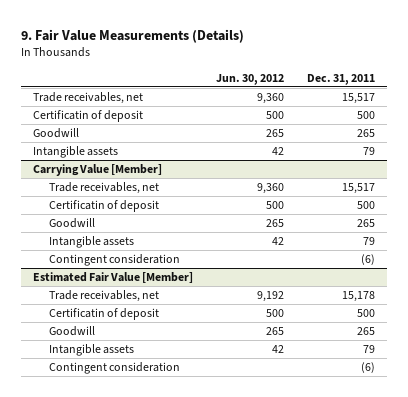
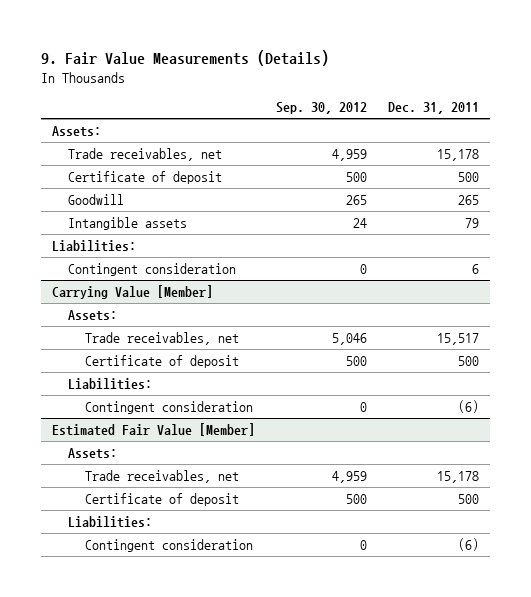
[215,73,284,85] Jun. 30, 2012 -> none
none -> [276,102,368,115] Sep. 30, 2012
none -> [51,125,101,137] Assets:
[342,93,376,105] 15,517 -> [437,148,480,161] 15,178
[32,110,143,123] Certificatin of deposit -> [68,170,223,184] Certificate of deposit
none -> [51,239,136,252] Liabilities:
none -> [68,262,237,276] Contingent consideration
none -> [68,309,118,321] Assets:
[48,218,95,229] Goodwill -> none
[48,236,134,249] Intangible assets -> none
[48,200,159,213] Certificatin of deposit -> [84,354,239,368] Certificate of deposit
none -> [68,377,153,390] Liabilities:
none -> [68,447,118,459] Assets:
[48,326,95,337] Goodwill -> none
[48,344,134,357] Intangible assets -> none
[48,308,159,321] Certificatin of deposit -> [84,492,239,506] Certificate of deposit
none -> [68,515,153,528] Liabilities:

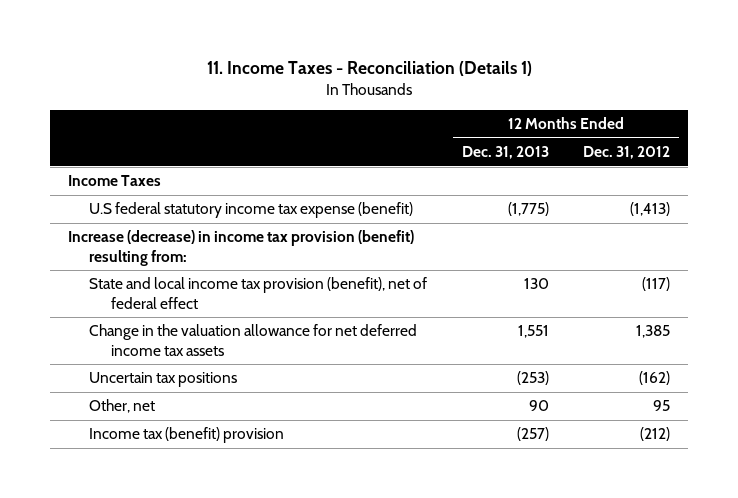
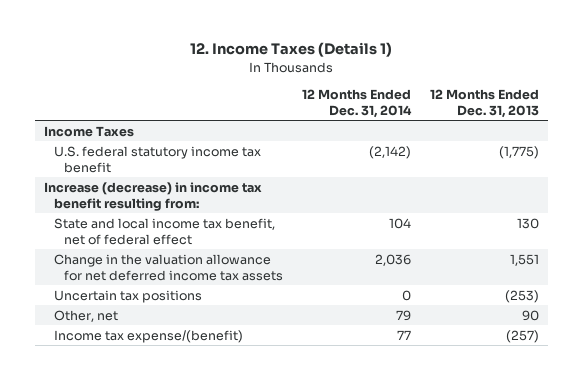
[206,61,532,77] 11. Income Taxes - Reconciliation (Details 1) -> [190,42,393,58] 12. Income Taxes (Details 1)
[583,146,671,160] Dec. 31, 2012 -> none
none -> [302,88,413,119] 12 Months Ended Dec. 31, 2014
[89,202,414,219] U.S federal statutory income tax expense (benefit) -> [54,145,262,173] U.S. federal statutory income tax benefit
[67,230,414,266] Increase (decrease) in income tax provision (benefit) resulting from: -> [44,181,263,211] Increase (decrease) in income tax benefit resulting from:
[89,277,428,309] State and local income tax provision (benefit), net of federal effect -> [54,217,276,245] State and local income tax benefit, net of federal effect
[89,427,285,444] Income tax (benefit) provision -> [54,329,244,343] Income tax expense/(benefit)

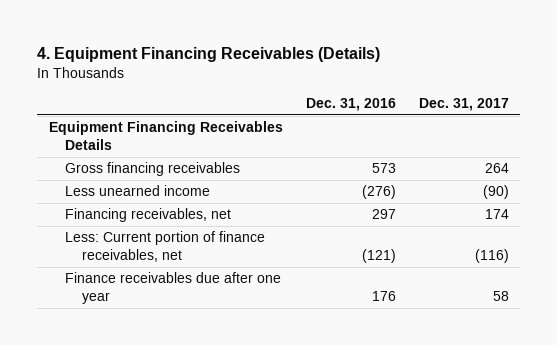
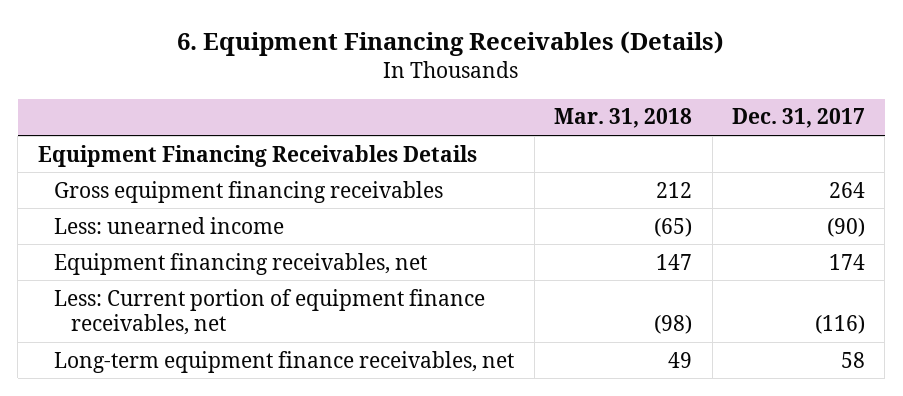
[37,46,381,62] 4. Equipment Financing Receivables (Details) -> [177,31,725,57] 6. Equipment Financing Receivables (Details)
[305,98,396,112] Dec. 31, 2016 -> none
none -> [554,108,693,129] Mar. 31, 2018
[65,162,241,177] Gross financing receivables -> [54,180,444,203] Gross equipment financing receivables
[65,185,211,197] Less unearned income -> [54,216,285,234] Less: unearned income
[65,208,232,223] Financing receivables, net -> [54,252,428,275] Equipment financing receivables, net
[65,231,266,263] Less: Current portion of finance receivables, net -> [54,288,486,335] Less: Current portion of equipment finance receivables, net
[65,272,282,305] Finance receivables due after one year -> [54,350,515,373] Long-term equipment finance receivables, net

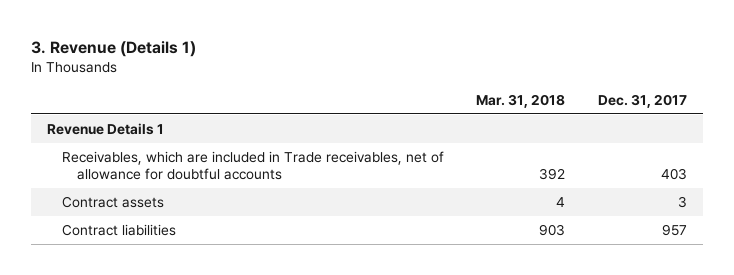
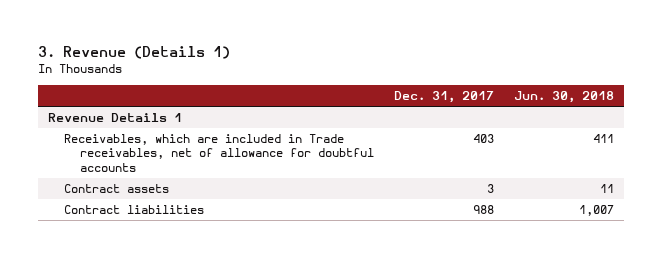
[476,93,566,108] Mar. 31, 2018 -> none
none -> [513,91,614,104] Jun. 30, 2018
[661,224,687,237] 957 -> [473,205,495,215] 988

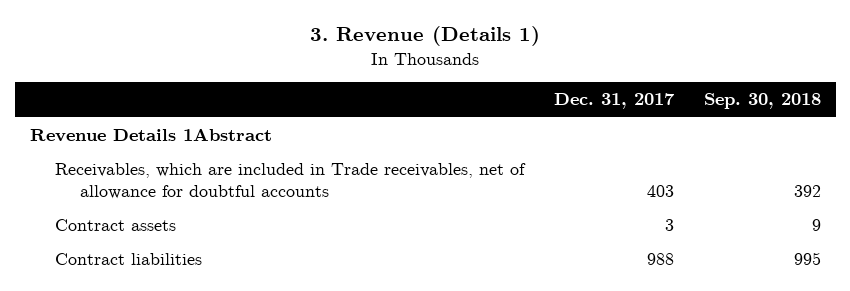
[513,91,614,104] Jun. 30, 2018 -> none
none -> [703,93,821,110] Sep. 30, 2018
[48,113,183,123] Revenue Details 1 -> [29,128,272,143] Revenue Details 1Abstract

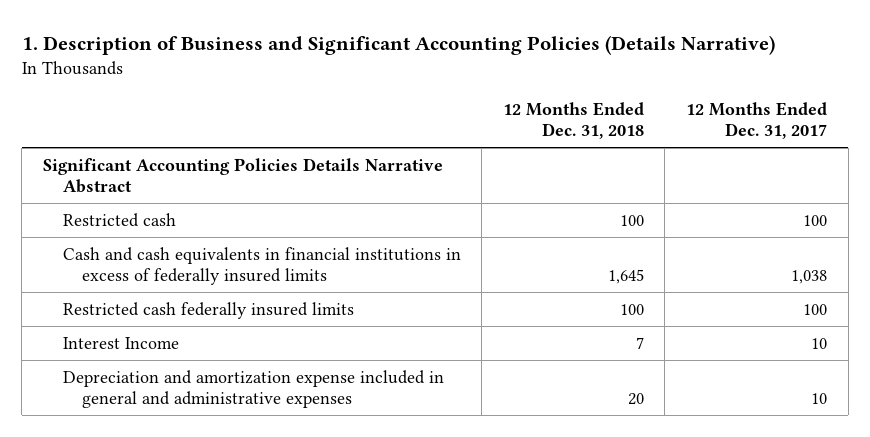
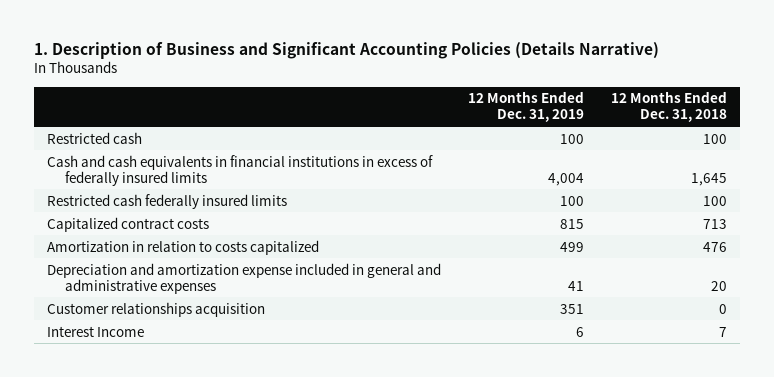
[686,102,828,139] 12 Months Ended Dec. 31, 2017 -> none
none -> [467,91,584,123] 12 Months Ended Dec. 31, 2019
[43,157,444,193] Significant Accounting Policies Details Narrative Abstract -> none
none -> [46,216,209,232] Capitalized contract costs
none -> [46,239,319,255] Amortization in relation to costs capitalized
none -> [46,301,265,317] Customer relationships acquisition
[62,336,179,349] Interest Income -> [46,325,144,337] Interest Income

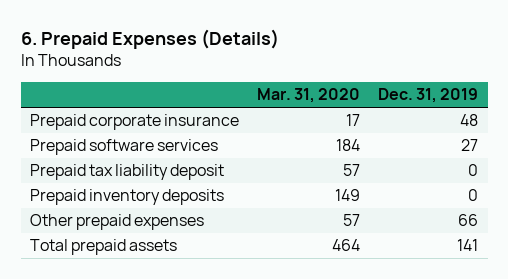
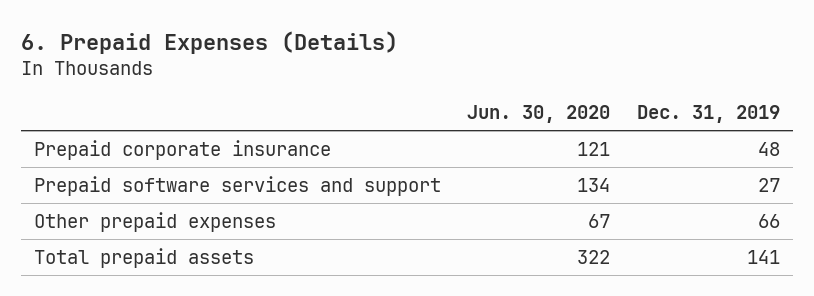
[257,88,361,104] Mar. 31, 2020 -> none
none -> [467,104,611,123] Jun. 30, 2020
[29,164,224,181] Prepaid tax liability deposit -> none
[29,189,224,206] Prepaid inventory deposits -> none
[29,139,218,156] Prepaid software services -> [34,175,442,196] Prepaid software services and support

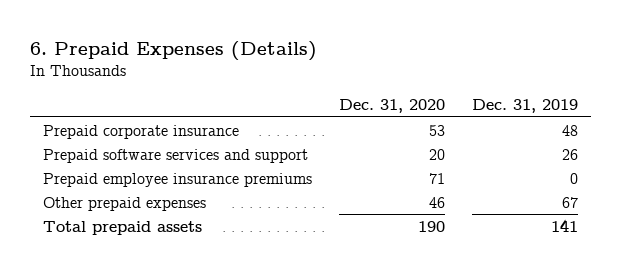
[467,104,611,123] Jun. 30, 2020 -> none
none -> [338,99,445,114] Dec. 31, 2020
[757,177,780,192] 27 -> [561,148,578,160] 26
none -> [43,172,313,187] Prepaid employee insurance premiums
[757,213,780,228] 66 -> [561,196,578,208] 67

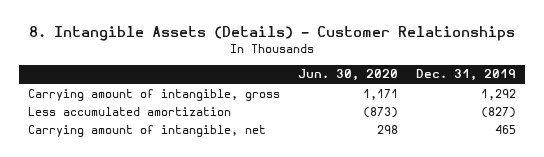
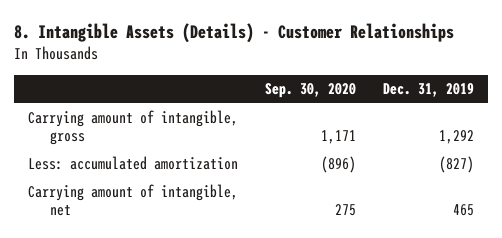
[298,69,399,82] Jun. 30, 2020 -> none
none -> [264,83,356,99] Sep. 30, 2020
[28,106,232,116] Less accumulated amortization -> [27,156,238,171] Less: accumulated amortization

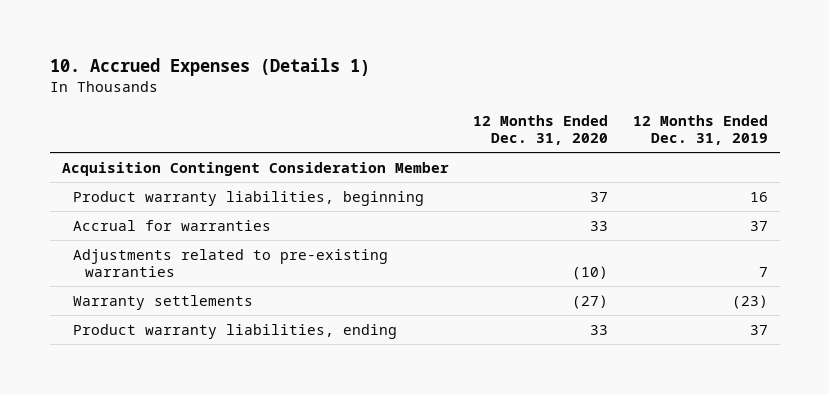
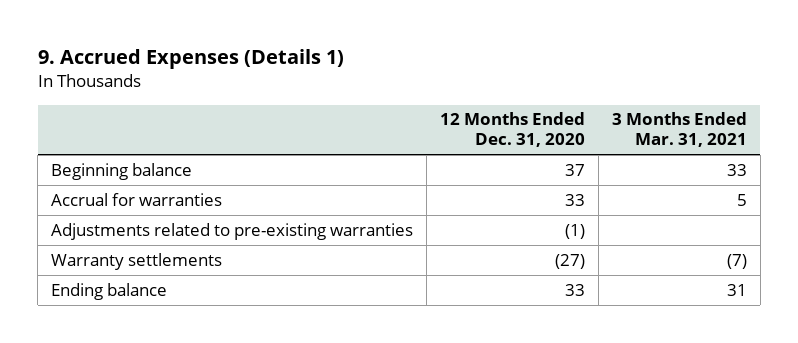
[49,58,370,77] 10. Accrued Expenses (Details 1) -> [37,49,344,70] 9. Accrued Expenses (Details 1)
[632,115,768,146] 12 Months Ended Dec. 31, 2019 -> none
none -> [611,112,747,148] 3 Months Ended Mar. 31, 2021
[61,161,449,176] Acquisition Contingent Consideration Member -> none
[73,190,425,206] Product warranty liabilities, beginning -> [50,162,192,180] Beginning balance
[572,265,609,280] (10) -> [564,223,585,239] (1)
[73,323,398,339] Product warranty liabilities, ending -> [50,282,167,300] Ending balance

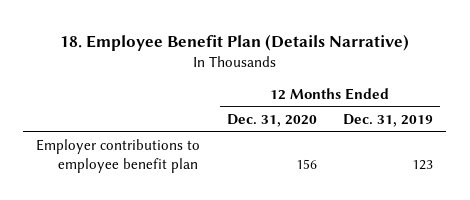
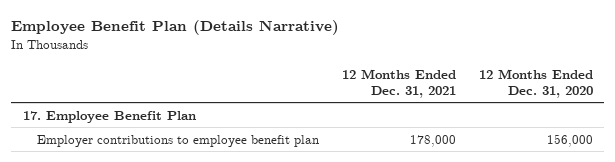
[59,33,409,51] 18. Employee Benefit Plan (Details Narrative) -> [11,20,340,36] Employee Benefit Plan (Details Narrative)
[343,114,434,128] Dec. 31, 2019 -> none
none -> [341,68,456,98] 12 Months Ended Dec. 31, 2021
none -> [22,110,196,123] 17. Employee Benefit Plan
[295,158,317,169] 156 -> [546,133,593,147] 156,000

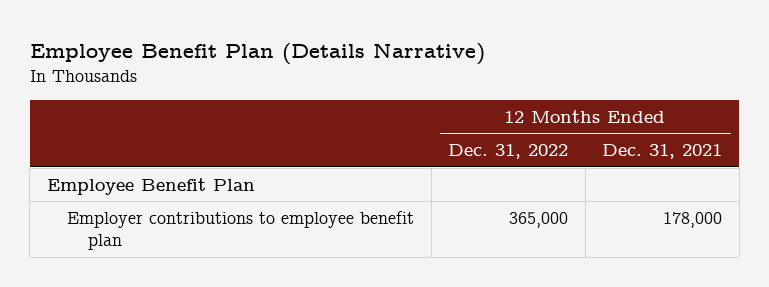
[478,68,593,98] 12 Months Ended Dec. 31, 2020 -> none
none -> [448,144,569,160] Dec. 31, 2022
[22,110,196,123] 17. Employee Benefit Plan -> [46,177,255,195] Employee Benefit Plan

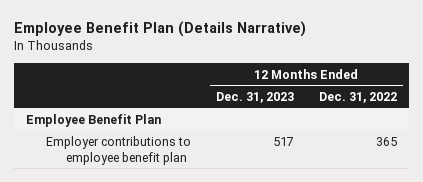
[602,144,723,160] Dec. 31, 2021 -> none
none -> [215,91,294,103] Dec. 31, 2023
[509,211,569,228] 365,000 -> [375,136,397,146] 365

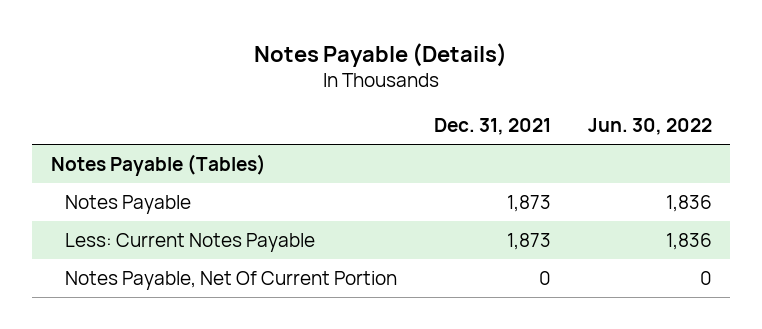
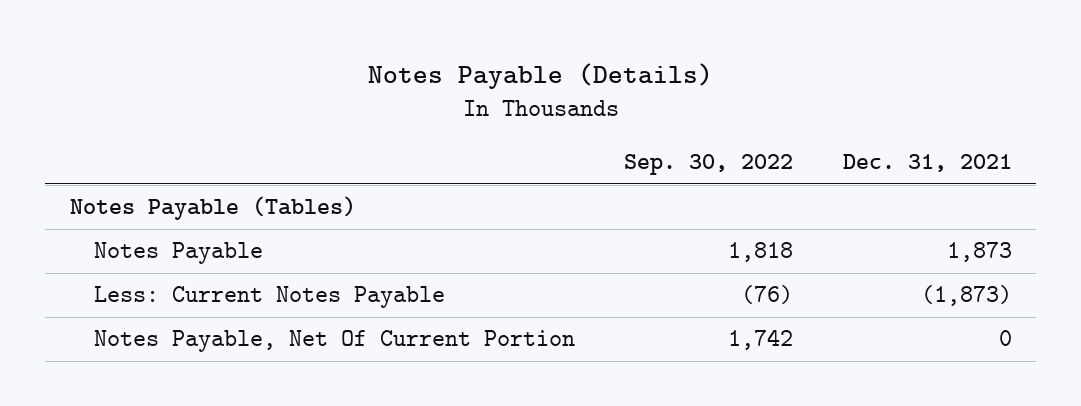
[587,118,712,136] Jun. 30, 2022 -> none
none -> [624,154,794,176] Sep. 30, 2022
[507,232,552,250] 1,873 -> [920,285,1012,307] (1,873)

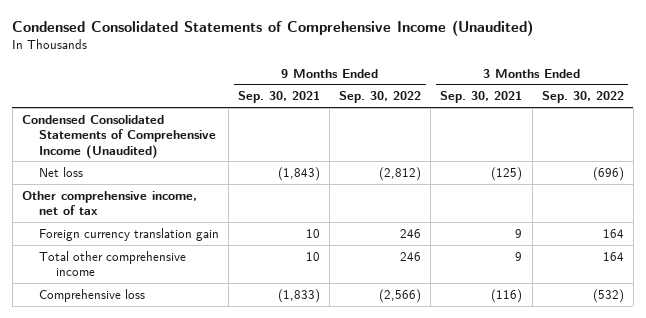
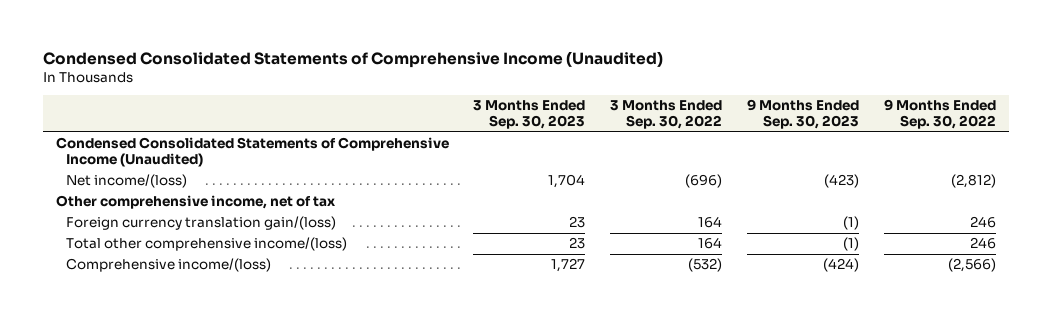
[238,91,321,104] Sep. 30, 2021 -> none
[440,91,523,104] Sep. 30, 2021 -> none
none -> [473,100,586,130] 3 Months Ended Sep. 30, 2023
none -> [747,99,860,130] 9 Months Ended Sep. 30, 2023
[39,166,84,177] Net loss -> [66,174,188,189] Net income/(loss)
[39,288,146,302] Comprehensive loss -> none
[39,227,220,241] Foreign currency translation gain -> [66,216,337,231] Foreign currency translation gain/(loss)
none -> [66,237,348,252] Total other comprehensive income/(loss)
[39,250,187,277] Total other comprehensive income -> [66,258,272,273] Comprehensive income/(loss)
[400,251,422,261] 246 -> [948,258,997,273] (2,566)
[602,251,624,261] 164 -> [688,258,723,273] (532)

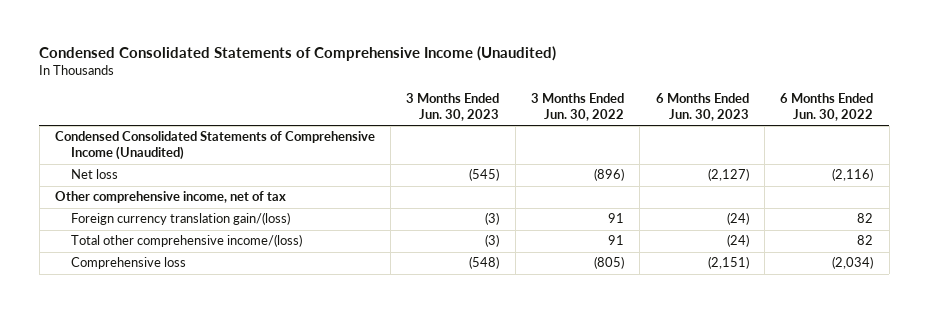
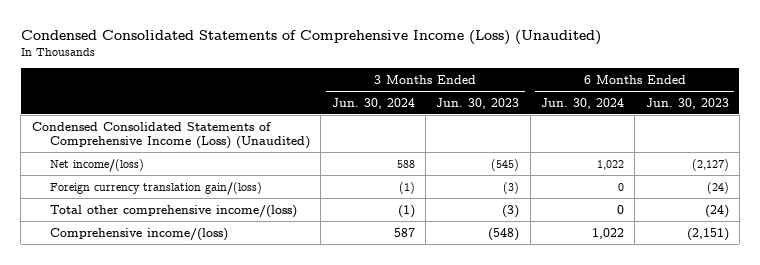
[39,46,557,62] Condensed Consolidated Statements of Comprehensive Income (Unaudited) -> [20,29,601,45] Condensed Consolidated Statements of Comprehensive Income (Loss) (Unaudited)
[531,92,625,121] 3 Months Ended Jun. 30, 2022 -> none
[780,92,874,121] 6 Months Ended Jun. 30, 2022 -> none
none -> [331,97,415,109] Jun. 30, 2024
none -> [540,97,624,109] Jun. 30, 2024
[54,191,286,204] Other comprehensive income, net of tax -> none
[54,131,375,161] Condensed Consolidated Statements of Comprehensive Income (Unaudited) -> [31,121,310,149] Condensed Consolidated Statements of Comprehensive Income (Loss) (Unaudited)
[70,169,118,180] Net loss -> [49,158,144,172] Net income/(loss)
[70,257,186,270] Comprehensive loss -> [49,227,228,241] Comprehensive income/(loss)

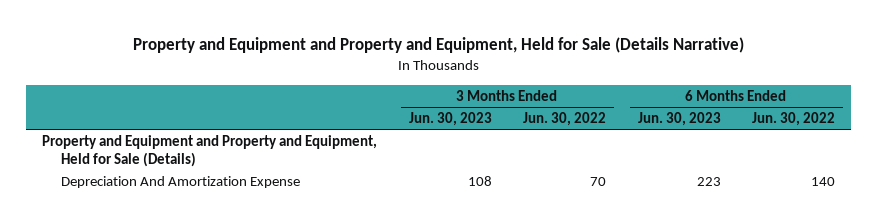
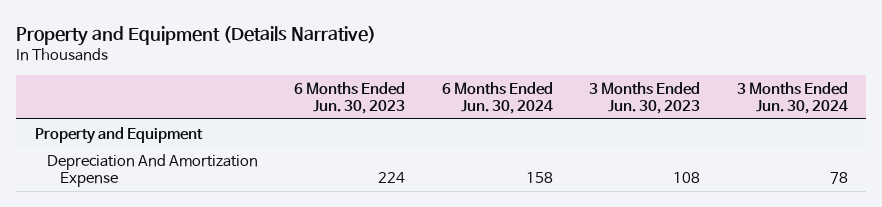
[132,36,744,53] Property and Equipment and Property and Equipment, Held for Sale (Details Narrative) -> [16,25,377,46] Property and Equipment (Details Narrative)
[523,112,607,127] Jun. 30, 2022 -> none
[752,112,836,127] Jun. 30, 2022 -> none
none -> [441,81,553,115] 6 Months Ended Jun. 30, 2024
none -> [736,81,848,115] 3 Months Ended Jun. 30, 2024
[42,135,378,167] Property and Equipment and Property and Equipment, Held for Sale (Details) -> none
none -> [34,126,203,144] Property and Equipment
[696,177,721,187] 223 -> [378,172,406,184] 224

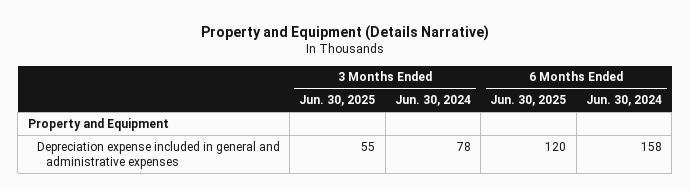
[294,81,406,115] 6 Months Ended Jun. 30, 2023 -> none
[589,81,701,115] 3 Months Ended Jun. 30, 2023 -> none
none -> [299,95,376,107] Jun. 30, 2025
none -> [490,95,567,107] Jun. 30, 2025
[47,153,259,188] Depreciation And Amortization Expense -> [36,140,280,170] Depreciation expense included in general and administrative expenses

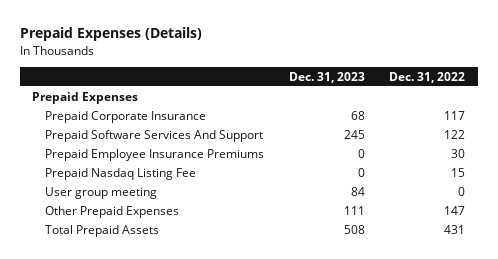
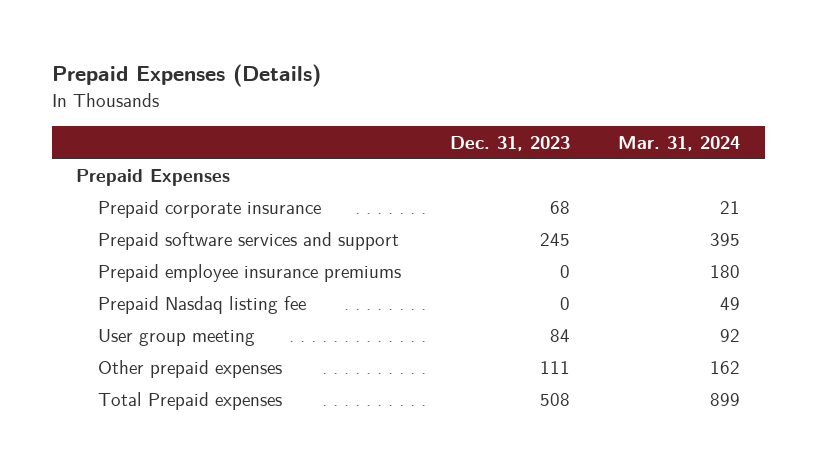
[389,71,466,83] Dec. 31, 2022 -> none
none -> [618,135,741,151] Mar. 31, 2024
[44,110,206,123] Prepaid Corporate Insurance -> [98,199,322,218] Prepaid corporate insurance
[44,129,263,142] Prepaid Software Services And Support -> [98,231,400,250] Prepaid software services and support
[44,148,264,161] Prepaid Employee Insurance Premiums -> [98,263,402,282] Prepaid employee insurance premiums
[44,167,196,180] Prepaid Nasdaq Listing Fee -> [98,295,307,314] Prepaid Nasdaq listing fee
[44,205,179,218] Other Prepaid Expenses -> [98,359,283,378] Other prepaid expenses
[44,224,159,237] Total Prepaid Assets -> [98,391,283,410] Total Prepaid expenses

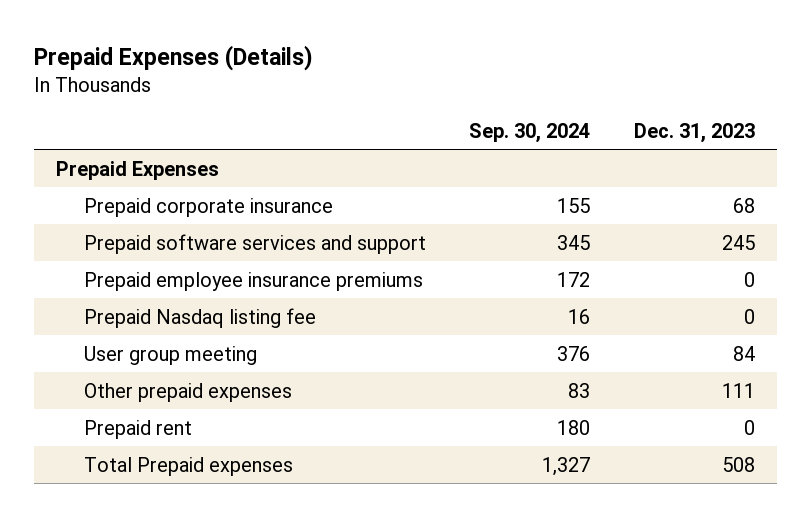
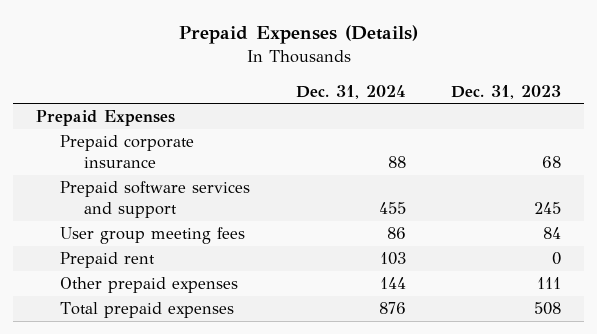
[469,123,591,144] Sep. 30, 2024 -> none
none -> [295,84,406,99] Dec. 31, 2024
[83,271,423,291] Prepaid employee insurance premiums -> none
[83,307,316,328] Prepaid Nasdaq listing fee -> none
[83,345,257,365] User group meeting -> [60,227,246,245] User group meeting fees
[83,382,292,402] Other prepaid expenses -> [60,277,239,294] Other prepaid expenses
[83,456,293,476] Total Prepaid expenses -> [60,302,235,319] Total prepaid expenses

